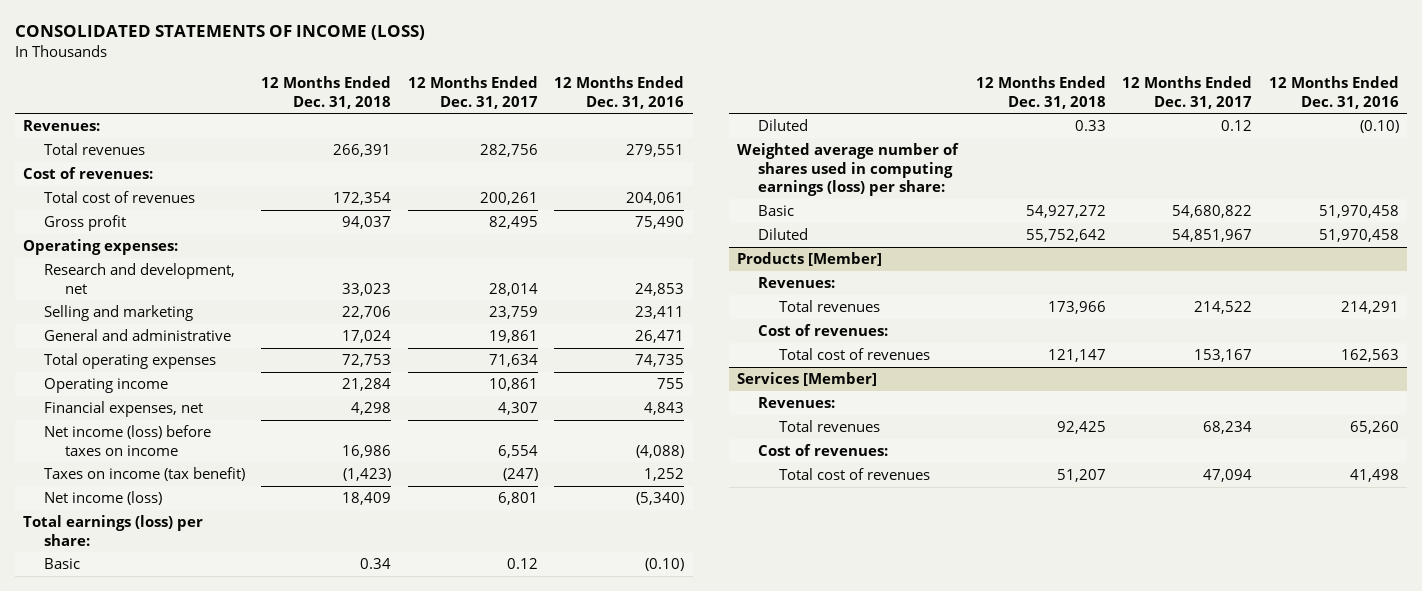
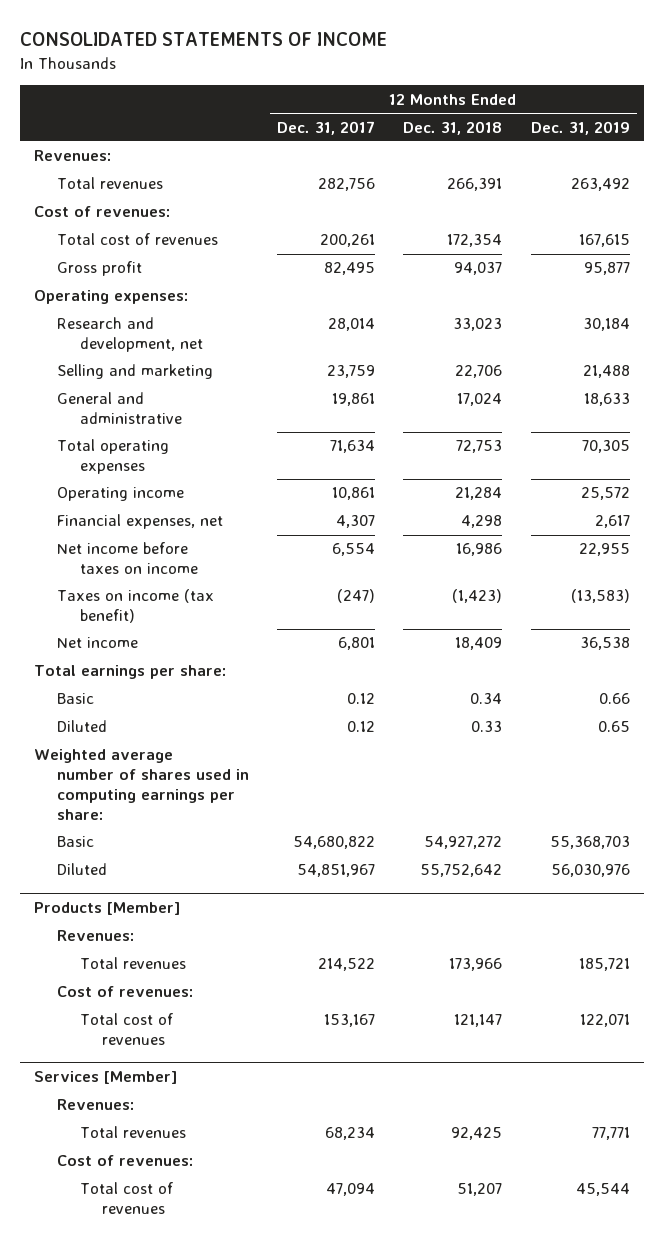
[14,25,425,41] CONSOLIDATED STATEMENTS OF INCOME (LOSS) -> [20,32,388,47] CONSOLIDATED STATEMENTS OF INCOME
[554,76,685,109] 12 Months Ended Dec. 31, 2016 -> none
none -> [530,120,630,135] Dec. 31, 2019
[43,425,211,456] Net income (loss) before taxes on income -> [56,542,198,575] Net income before taxes on income
[43,491,162,506] Net income (loss) -> [56,637,138,649] Net income
[22,515,203,546] Total earnings (loss) per share: -> [34,665,227,680] Total earnings per share:
[737,143,960,197] Weighted average number of shares used in computing earnings (loss) per share: -> [34,749,249,820] Weighted average number of shares used in computing earnings per share:

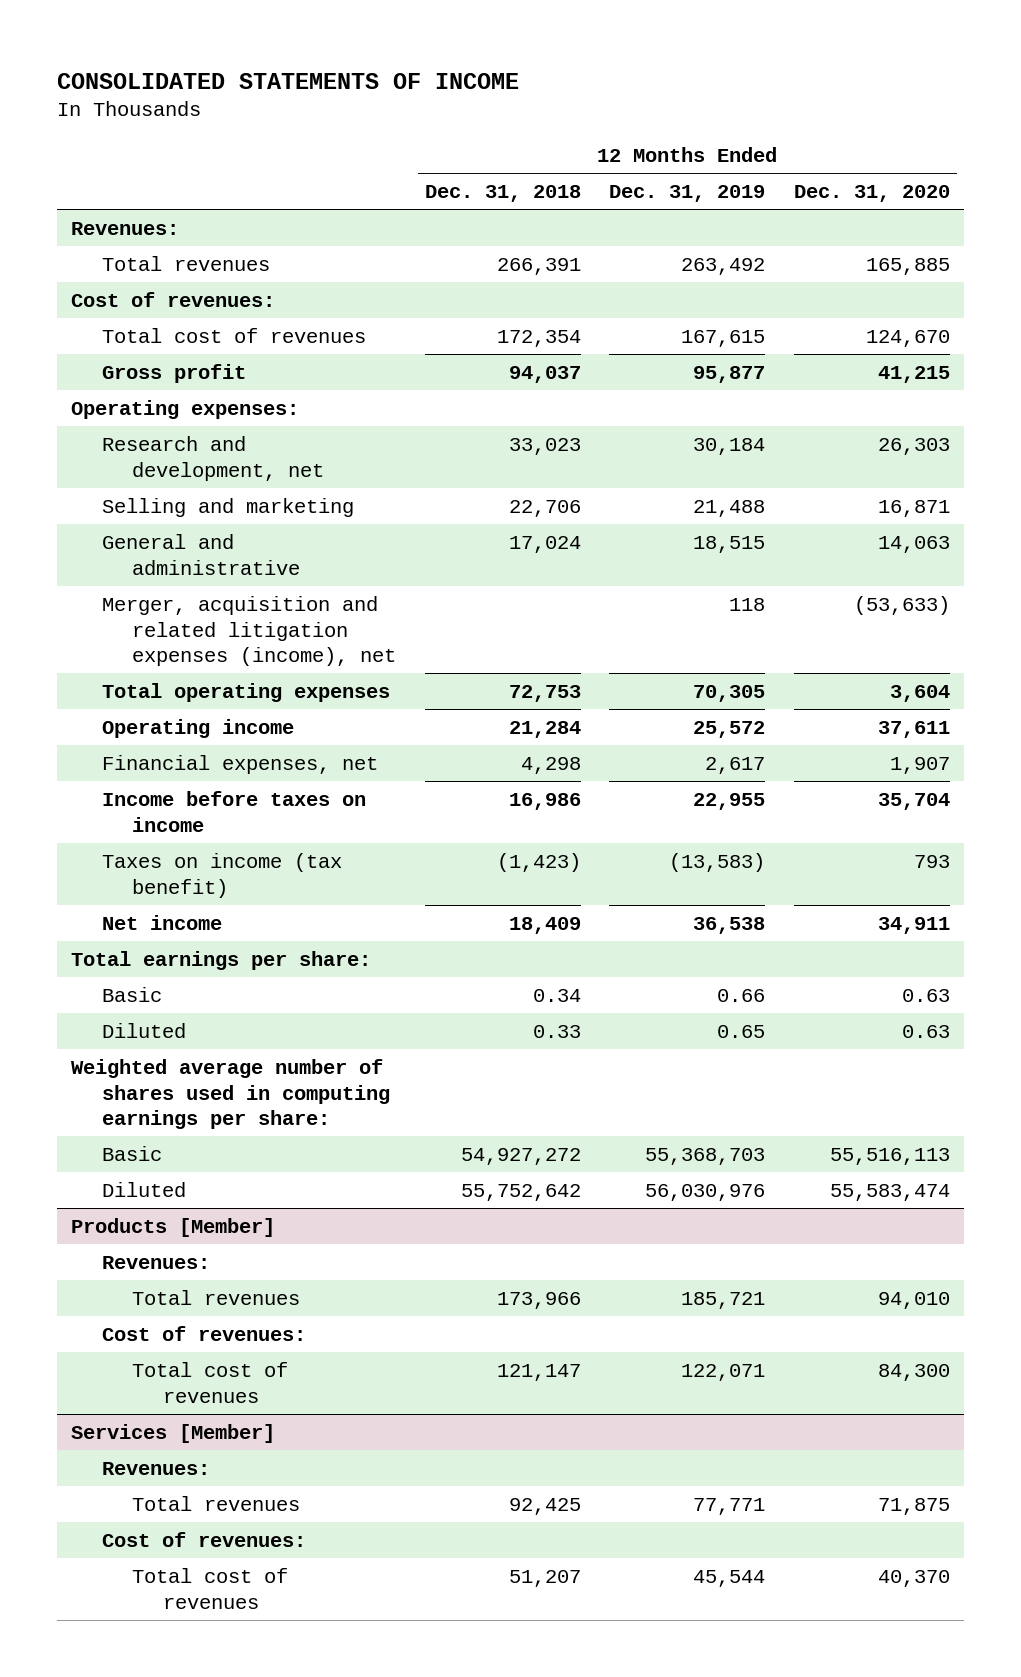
[277,120,376,135] Dec. 31, 2017 -> none
none -> [793,184,950,202] Dec. 31, 2020
[583,393,630,407] 18,633 -> [693,535,766,553] 18,515
none -> [101,595,397,667] Merger, acquisition and related litigation expenses (income), net
[56,542,198,575] Net income before taxes on income -> [101,790,366,832] Income before taxes on income

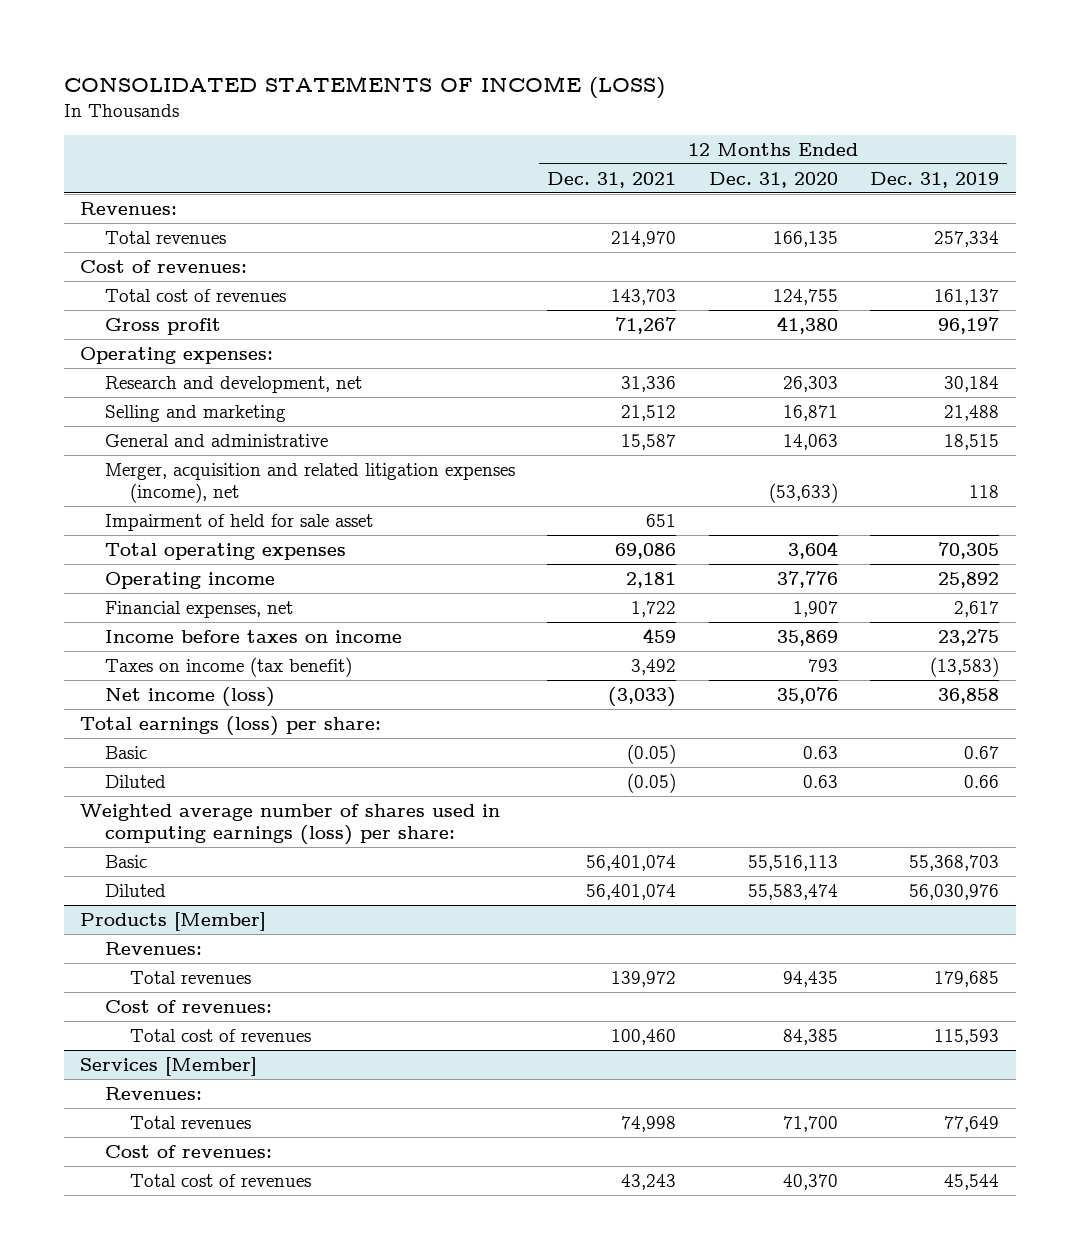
[56,72,519,89] CONSOLIDATED STATEMENTS OF INCOME -> [63,76,665,100] CONSOLIDATED STATEMENTS OF INCOME (LOSS)
[424,184,581,202] Dec. 31, 2018 -> none
none -> [547,171,677,188] Dec. 31, 2021
[681,257,766,275] 263,492 -> [934,230,1000,247] 257,334
[865,257,950,275] 165,885 -> [772,230,838,247] 166,135
[681,329,766,347] 167,615 -> [934,288,1000,305] 161,137
[865,329,950,347] 124,670 -> [772,288,838,305] 124,755
[693,365,766,383] 95,877 -> [938,316,1000,334] 96,197
[877,365,950,383] 41,215 -> [776,315,838,334] 41,380
none -> [104,513,373,531] Impairment of held for sale asset
[693,720,766,738] 25,572 -> [938,571,1000,588] 25,892
[877,720,950,738] 37,611 -> [776,570,838,588] 37,776
[693,792,766,810] 22,955 -> [938,628,1000,646] 23,275
[877,792,950,810] 35,704 -> [776,629,838,646] 35,869
[101,914,222,930] Net income -> [104,686,275,707] Net income (loss)
[693,916,766,934] 36,538 -> [938,687,1000,704] 36,858
[877,916,950,934] 34,911 -> [776,686,838,704] 35,076
[70,950,371,970] Total earnings per share: -> [80,715,382,736] Total earnings (loss) per share:
[717,988,766,1002] 0.66 -> [964,745,1000,759] 0.67
[717,1024,766,1038] 0.65 -> [964,774,1000,788] 0.66
[70,1058,390,1130] Weighted average number of shares used in computing earnings per share: -> [80,803,501,845] Weighted average number of shares used in computing earnings (loss) per share:
[681,1291,766,1309] 185,721 -> [934,970,1000,987] 179,685
[877,1291,950,1309] 94,010 -> [782,970,838,987] 94,435
[681,1363,766,1381] 122,071 -> [934,1028,1000,1045] 115,593
[877,1363,950,1381] 84,300 -> [782,1028,838,1045] 84,385
[693,1497,766,1515] 77,771 -> [944,1115,1000,1132] 77,649
[877,1497,950,1515] 71,875 -> [782,1115,838,1132] 71,700

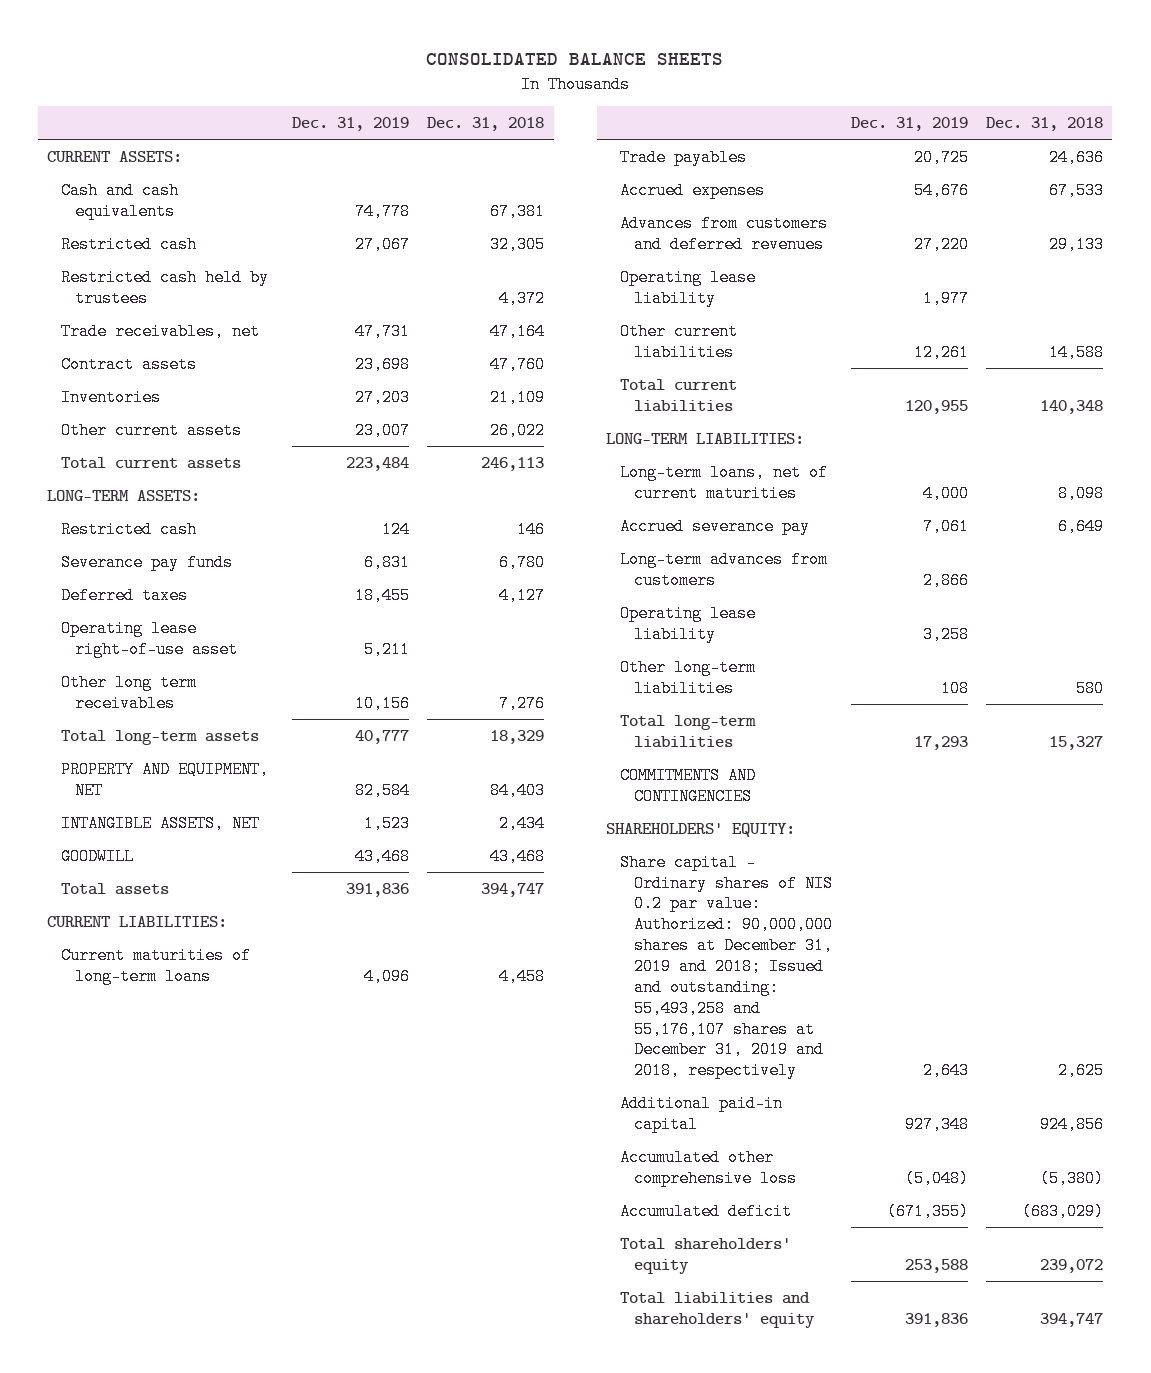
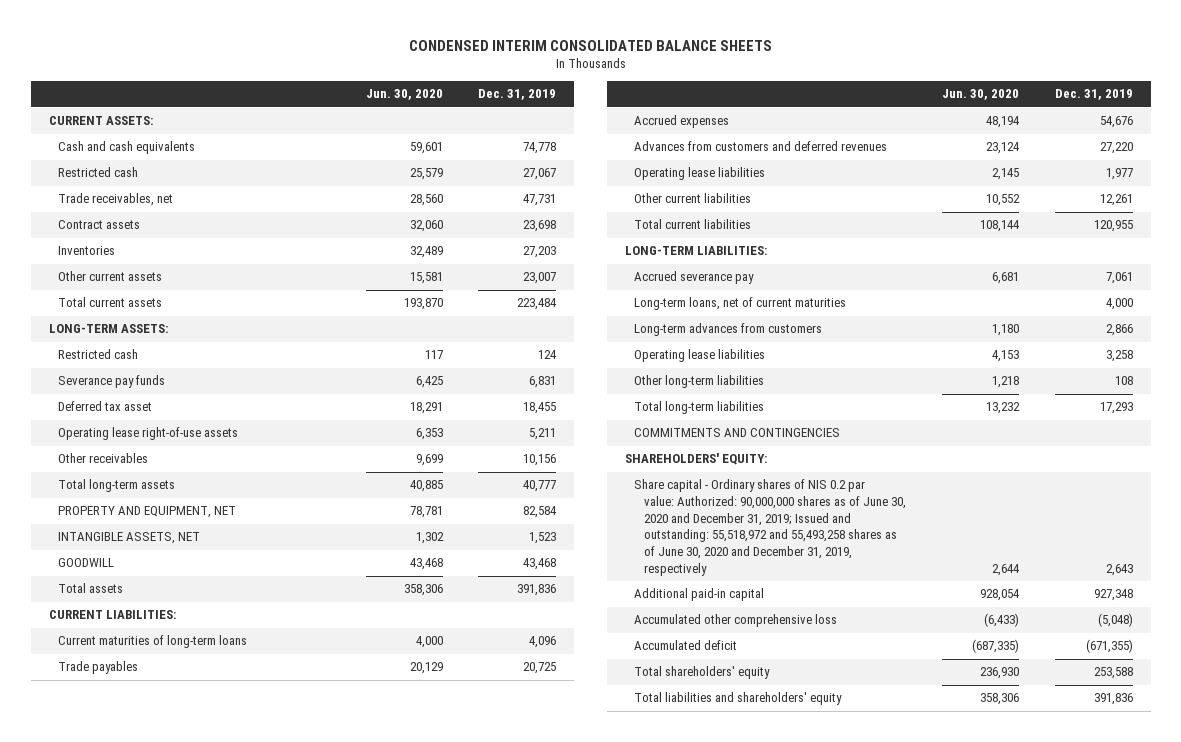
[426,53,724,66] CONSOLIDATED BALANCE SHEETS -> [408,39,772,51] CONDENSED INTERIM CONSOLIDATED BALANCE SHEETS
[427,117,545,132] Dec. 31, 2018 -> none
none -> [365,89,443,101] Jun. 30, 2020
[61,268,270,307] Restricted cash held by trustees -> none
[61,586,189,604] Deferred taxes -> [58,401,153,412] Deferred tax asset
[61,619,239,658] Operating lease right-of-use asset -> [58,427,239,441] Operating lease right-of-use assets
[61,673,198,712] Other long term receivables -> [58,453,149,464] Other receivables
[620,268,757,307] Operating lease liability -> [634,167,766,181] Operating lease liabilities
[620,463,829,502] Long-term loans, net of current maturities -> [634,297,847,311] Long-term loans, net of current maturities
[620,604,757,643] Operating lease liability -> [634,349,766,363] Operating lease liabilities
[620,853,834,1080] Share capital - Ordinary shares of NIS 0.2 par value: Authorized: 90,000,000 shares at December 31, 2019 and 2018; Issued and outstanding: 55,493,258 and 55,176,107 shares at December 31, 2019 and 2018, respectively -> [634,479,906,576] Share capital - Ordinary shares of NIS 0.2 par value: Authorized: 90,000,000 shares as of June 30, 2020 and December 31, 2019; Issued and outstanding: 55,518,972 and 55,493,258 shares as of June 30, 2020 and December 31, 2019, respectively

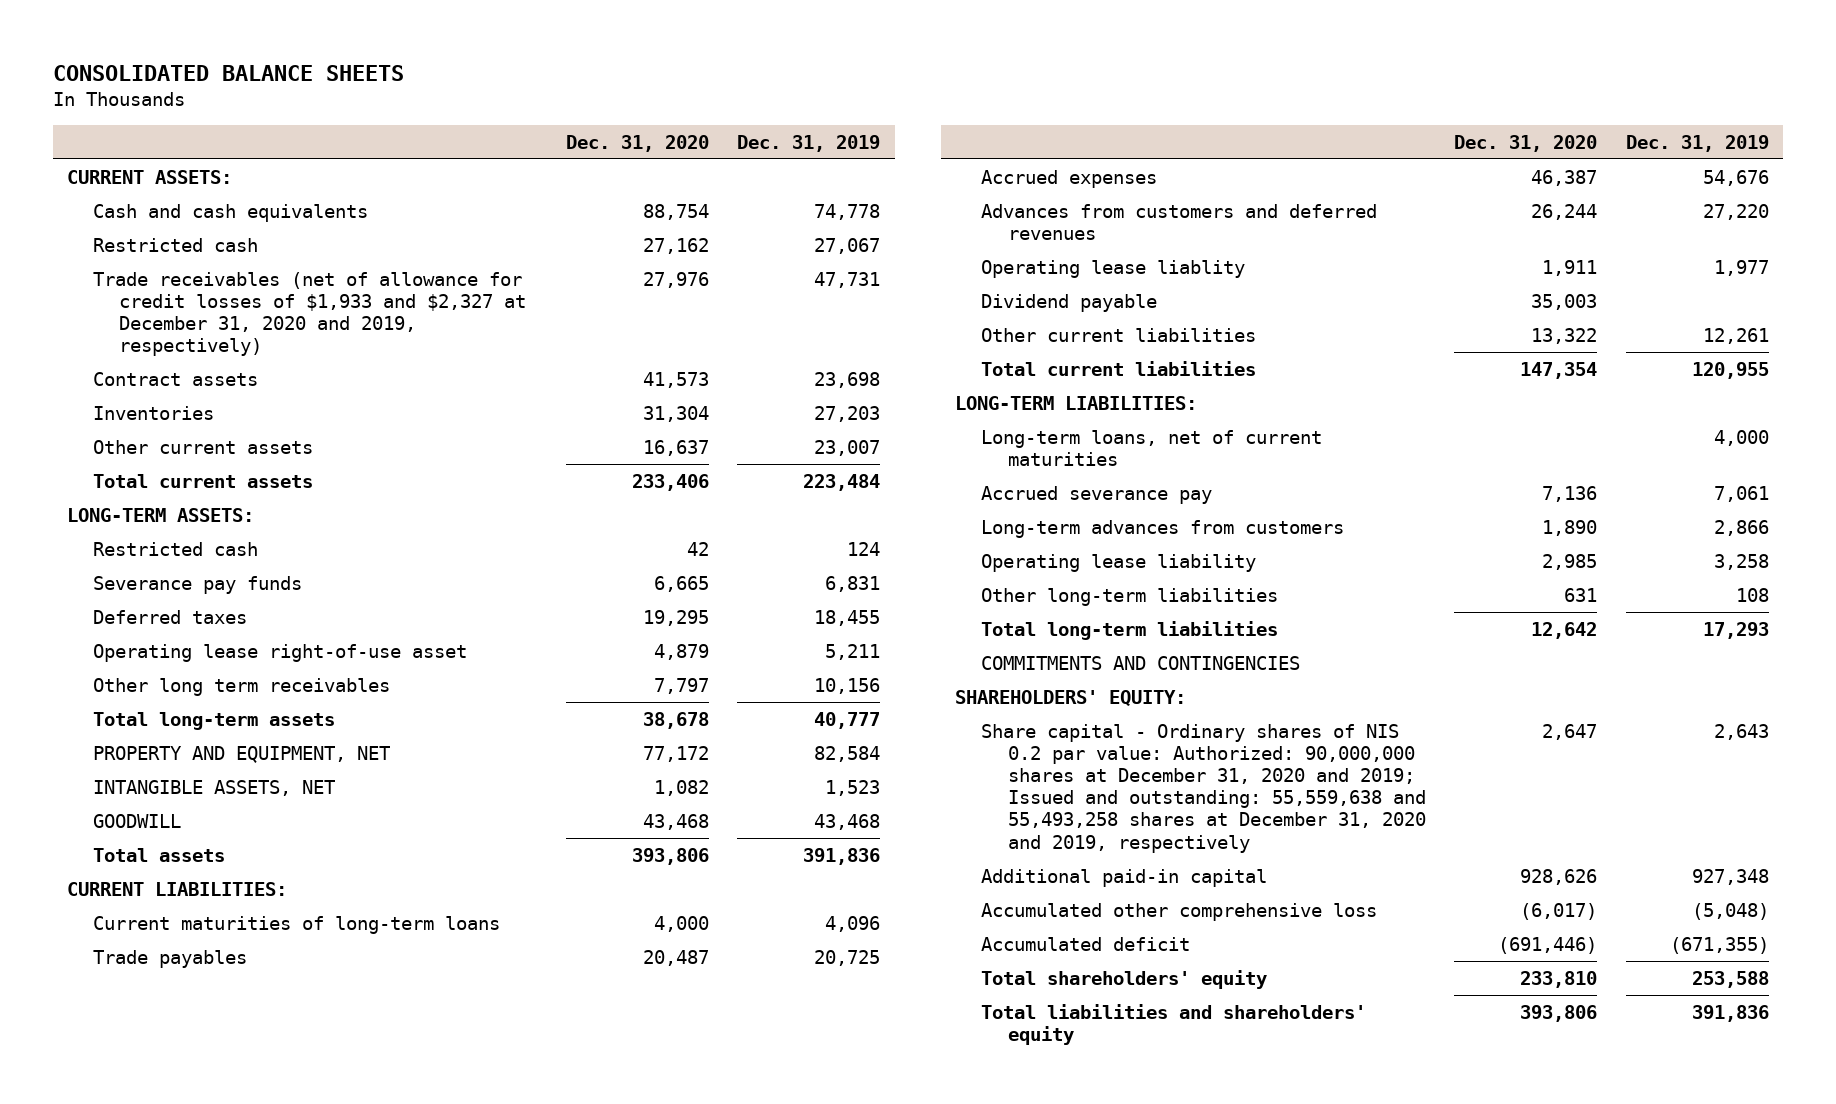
[408,39,772,51] CONDENSED INTERIM CONSOLIDATED BALANCE SHEETS -> [52,65,404,82] CONSOLIDATED BALANCE SHEETS
[365,89,443,101] Jun. 30, 2020 -> none
none -> [565,134,709,152] Dec. 31, 2020
[58,193,174,207] Trade receivables, net -> [93,271,527,357] Trade receivables (net of allowance for credit losses of $1,933 and $2,327 at December 31, 2020 and 2019, respectively)
[58,401,153,412] Deferred tax asset -> [93,609,248,624] Deferred taxes
[58,427,239,441] Operating lease right-of-use assets -> [93,643,468,662] Operating lease right-of-use asset
[58,453,149,464] Other receivables -> [93,677,391,696] Other long term receivables
[634,167,766,181] Operating lease liabilities -> [981,259,1246,278] Operating lease liablity
none -> [981,293,1158,312] Dividend payable
[634,271,755,285] Accrued severance pay -> [981,485,1213,504] Accrued severance pay
[634,349,766,363] Operating lease liabilities -> [981,553,1257,572] Operating lease liability
[634,479,906,576] Share capital - Ordinary shares of NIS 0.2 par value: Authorized: 90,000,000 shares as of June 30, 2020 and December 31, 2019; Issued and outstanding: 55,518,972 and 55,493,258 shares as of June 30, 2020 and December 31, 2019, respectively -> [981,723,1426,853] Share capital - Ordinary shares of NIS 0.2 par value: Authorized: 90,000,000 shares at December 31, 2020 and 2019; Issued and outstanding: 55,559,638 and 55,493,258 shares at December 31, 2020 and 2019, respectively

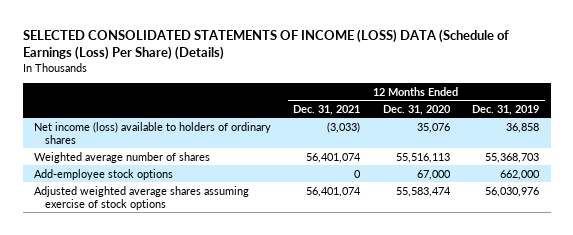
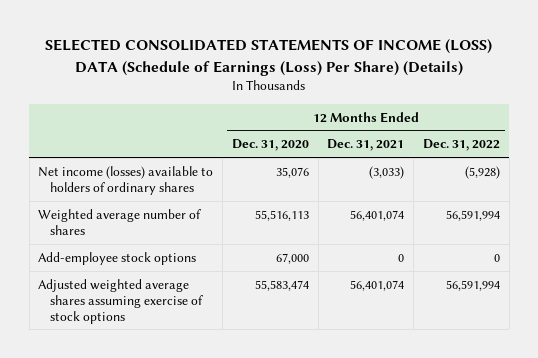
[472,104,540,115] Dec. 31, 2019 -> none
none -> [423,139,501,152] Dec. 31, 2022
[33,121,271,144] Net income (loss) available to holders of ordinary shares -> [38,165,214,195] Net income (losses) available to holders of ordinary shares

